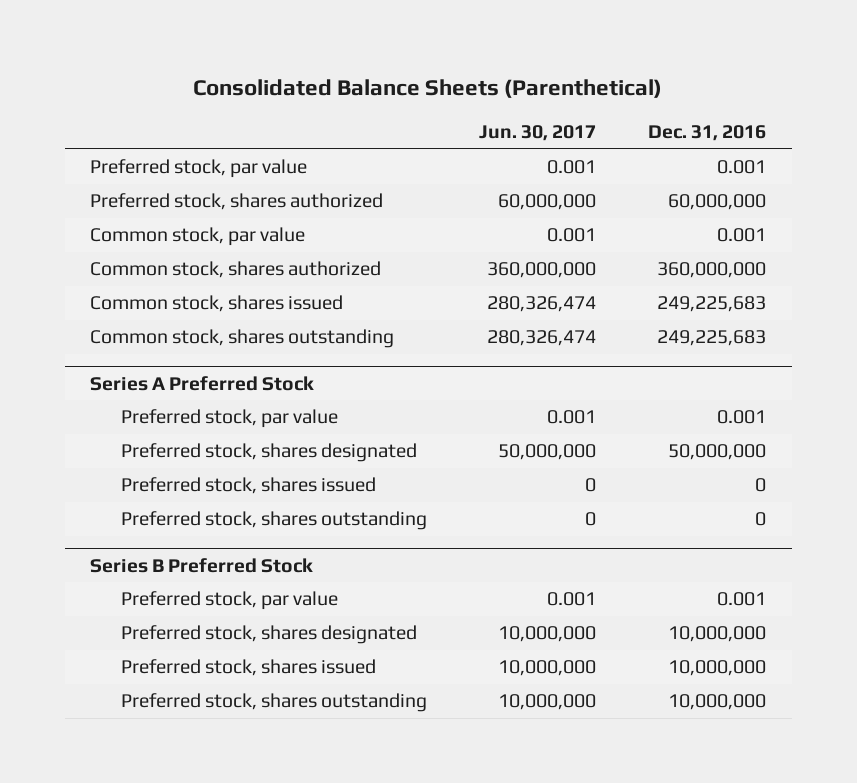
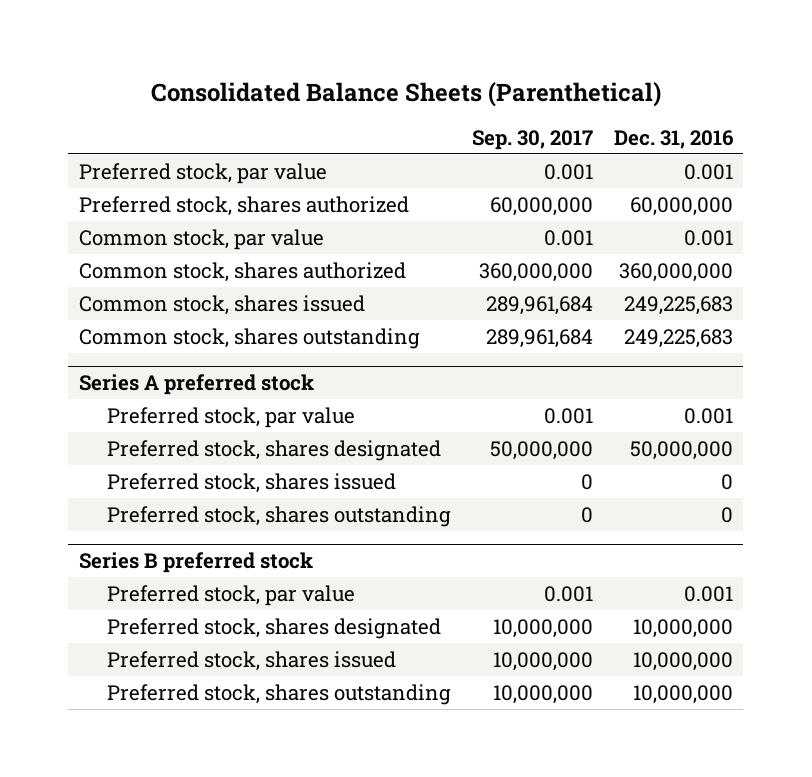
[479,124,597,141] Jun. 30, 2017 -> none
none -> [471,130,593,151] Sep. 30, 2017
[90,375,315,391] Series A Preferred Stock -> [78,374,314,396] Series A preferred stock
[90,557,314,573] Series B Preferred Stock -> [78,552,313,574] Series B preferred stock

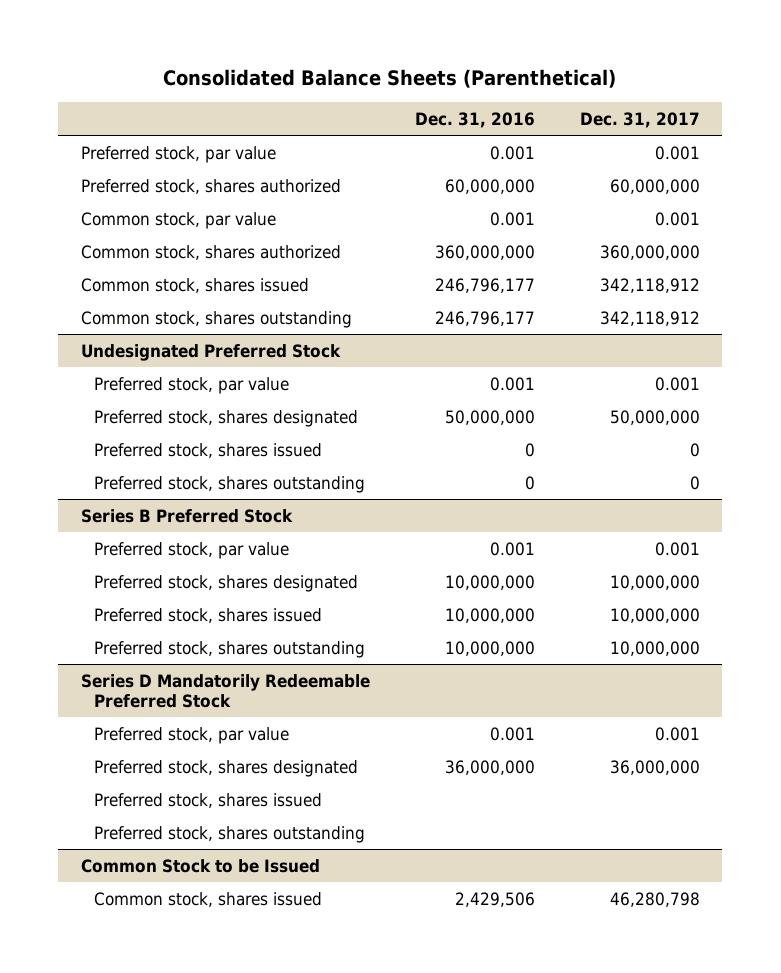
[471,130,593,151] Sep. 30, 2017 -> none
none -> [579,111,700,128] Dec. 31, 2017
[78,374,314,396] Series A preferred stock -> none
[623,295,733,315] 249,225,683 -> [434,277,535,293] 246,796,177
[623,328,733,348] 249,225,683 -> [434,310,535,326] 246,796,177
none -> [80,343,341,361] Undesignated Preferred Stock
[78,552,313,574] Series B preferred stock -> [80,508,293,523] Series B Preferred Stock
none -> [80,673,370,709] Series D Mandatorily Redeemable Preferred Stock
none -> [94,726,290,744] Preferred stock, par value
none -> [94,759,359,777] Preferred stock, shares designated
none -> [94,792,323,808] Preferred stock, shares issued
none -> [94,825,366,843] Preferred stock, shares outstanding
none -> [80,858,320,873] Common Stock to be Issued
none -> [94,891,323,907] Common stock, shares issued

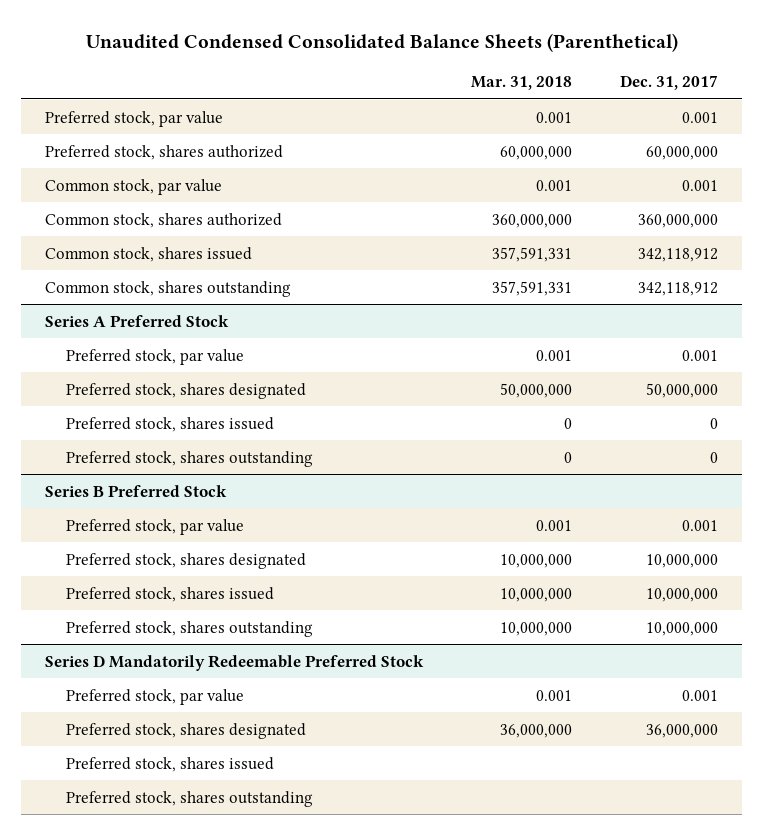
[163,68,617,88] Consolidated Balance Sheets (Parenthetical) -> [85,32,678,52] Unaudited Condensed Consolidated Balance Sheets (Parenthetical)
[414,111,535,128] Dec. 31, 2016 -> none
none -> [471,76,573,91] Mar. 31, 2018
[80,343,341,361] Undesignated Preferred Stock -> none
none -> [45,314,230,327] Series A Preferred Stock
[80,858,320,873] Common Stock to be Issued -> none
[94,891,323,907] Common stock, shares issued -> none

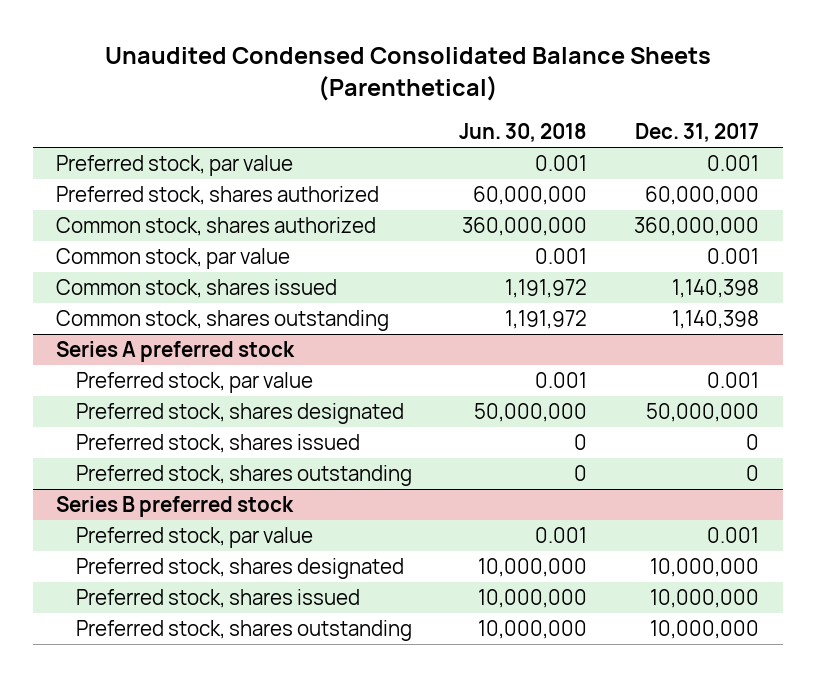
[471,76,573,91] Mar. 31, 2018 -> none
none -> [458,123,587,143] Jun. 30, 2018
[45,178,223,195] Common stock, par value -> [56,247,291,269] Common stock, par value
[638,247,719,262] 342,118,912 -> [672,278,760,298] 1,140,398
[638,281,719,296] 342,118,912 -> [672,309,760,329] 1,140,398
[45,314,230,327] Series A Preferred Stock -> [56,340,296,362] Series A preferred stock
[45,484,228,497] Series B Preferred Stock -> [56,495,295,517] Series B preferred stock
[45,654,425,671] Series D Mandatorily Redeemable Preferred Stock -> none
[65,688,244,705] Preferred stock, par value -> none
[65,722,306,739] Preferred stock, shares designated -> none
[65,756,274,772] Preferred stock, shares issued -> none
[65,790,313,807] Preferred stock, shares outstanding -> none

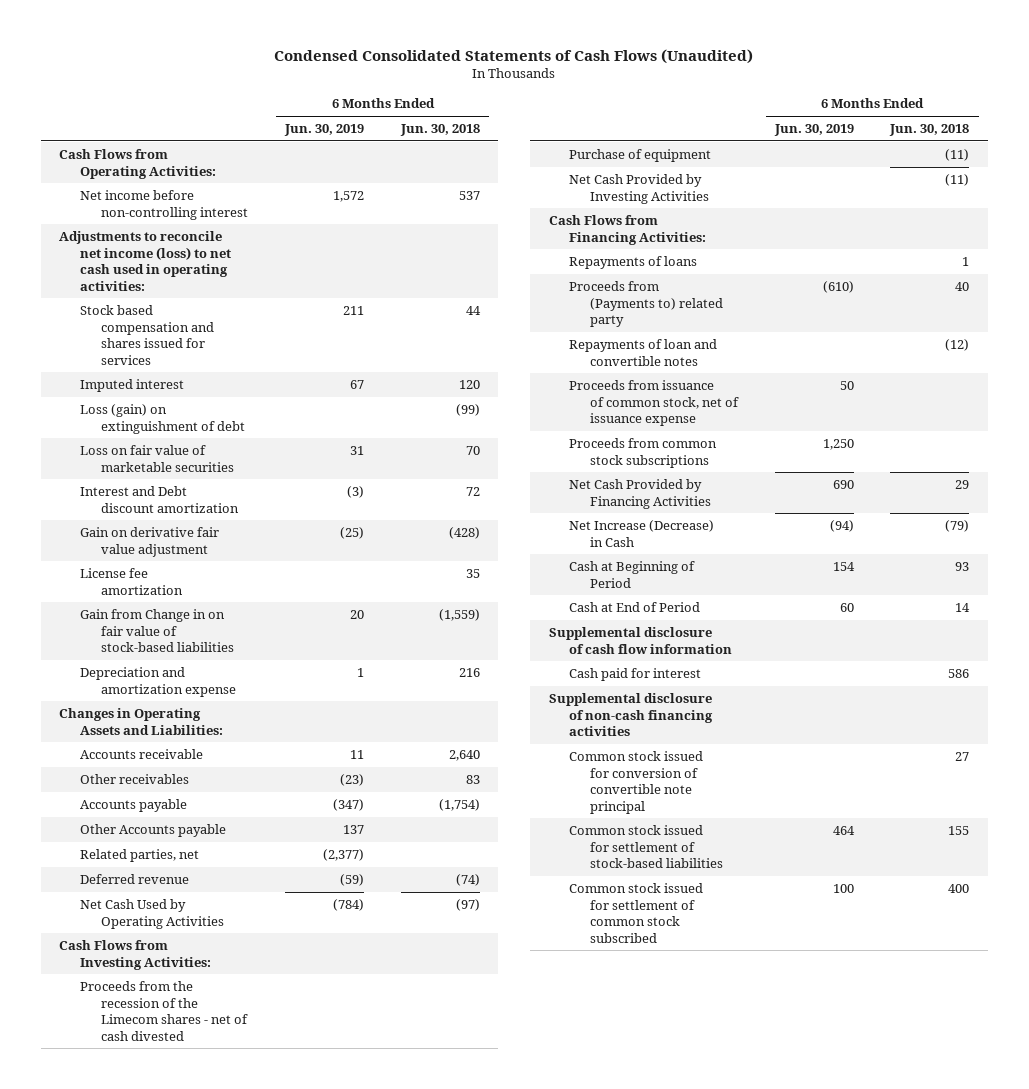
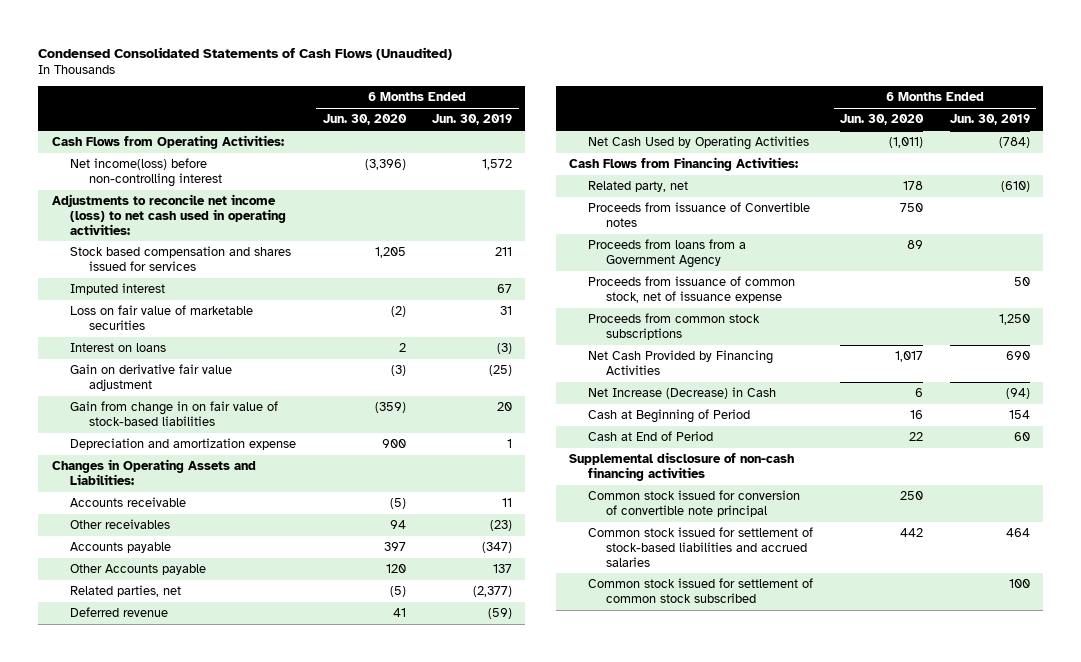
[399,124,480,137] Jun. 30, 2018 -> none
none -> [322,114,407,126] Jun. 30, 2020
[79,189,248,220] Net income before non-controlling interest -> [70,158,222,187] Net income(loss) before non-controlling interest
[79,403,245,434] Loss (gain) on extinguishment of debt -> none
[79,485,239,513] Interest and Debt discount amortization -> [70,343,167,353] Interest on loans
[79,567,183,595] License fee amortization -> none
[79,608,234,653] Gain from Change in on fair value of stock-based liabilities -> [70,401,279,426] Gain from change in on fair value of stock-based liabilities
[59,939,211,970] Cash Flows from Investing Activities: -> none
[79,980,248,1041] Proceeds from the recession of the Limecom shares - net of cash divested -> none
[569,148,712,162] Purchase of equipment -> none
[569,173,710,204] Net Cash Provided by Investing Activities -> none
[569,255,698,269] Repayments of loans -> none
[569,338,718,366] Repayments of loan and convertible notes -> none
[569,280,724,328] Proceeds from (Payments to) related party -> [587,181,688,193] Related party, net
none -> [587,202,810,227] Proceeds from issuance of Convertible notes
none -> [587,239,746,268] Proceeds from loans from a Government Agency
[548,626,733,654] Supplemental disclosure of cash flow information -> none
[569,667,702,681] Cash paid for interest -> none
[569,824,724,869] Common stock issued for settlement of stock-based liabilities -> [587,527,813,567] Common stock issued for settlement of stock-based liabilities and accrued salaries

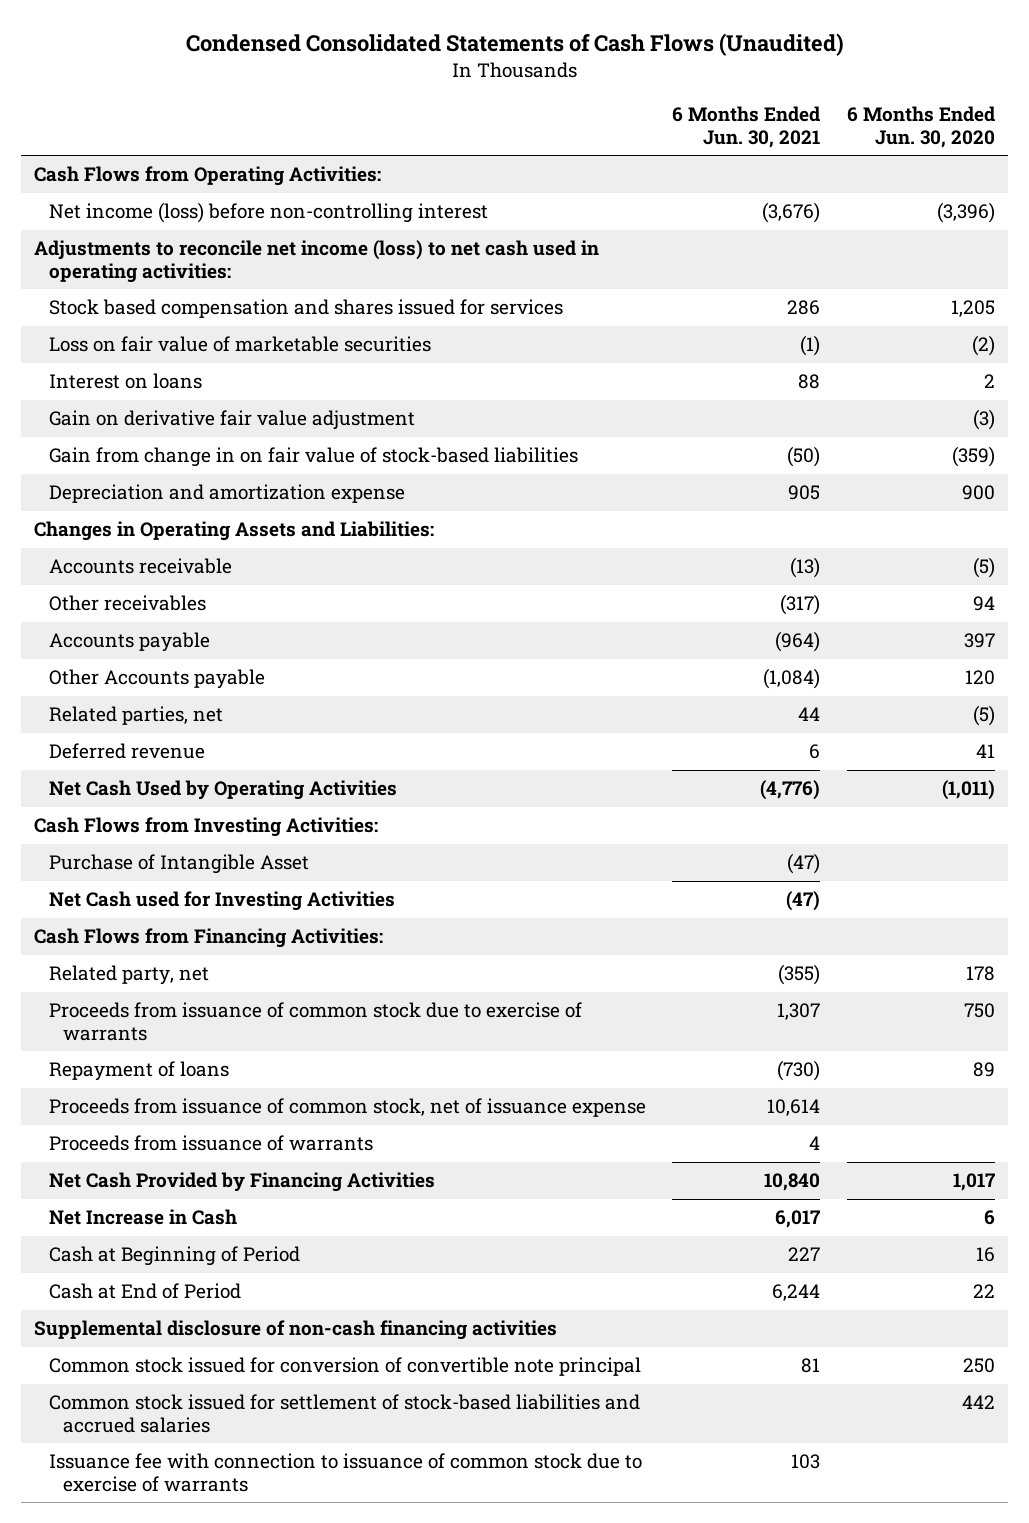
[432,114,513,126] Jun. 30, 2019 -> none
none -> [672,106,821,148] 6 Months Ended Jun. 30, 2021
[70,158,222,187] Net income(loss) before non-controlling interest -> [48,202,488,224] Net income (loss) before non-controlling interest
[70,283,166,296] Imputed interest -> none
none -> [34,817,379,838] Cash Flows from Investing Activities:
none -> [48,854,309,875] Purchase of Intangible Asset
none -> [48,891,395,912] Net Cash used for Investing Activities
[587,202,810,227] Proceeds from issuance of Convertible notes -> none
[587,239,746,268] Proceeds from loans from a Government Agency -> none
none -> [48,1002,582,1041] Proceeds from issuance of common stock due to exercise of warrants
none -> [48,1061,229,1082] Repayment of loans
[587,313,760,340] Proceeds from common stock subscriptions -> none
none -> [48,1135,373,1152] Proceeds from issuance of warrants
[587,387,776,400] Net Increase (Decrease) in Cash -> [48,1209,237,1226] Net Increase in Cash
[587,578,813,603] Common stock issued for settlement of common stock subscribed -> none
none -> [48,1453,642,1492] Issuance fee with connection to issuance of common stock due to exercise of warrants

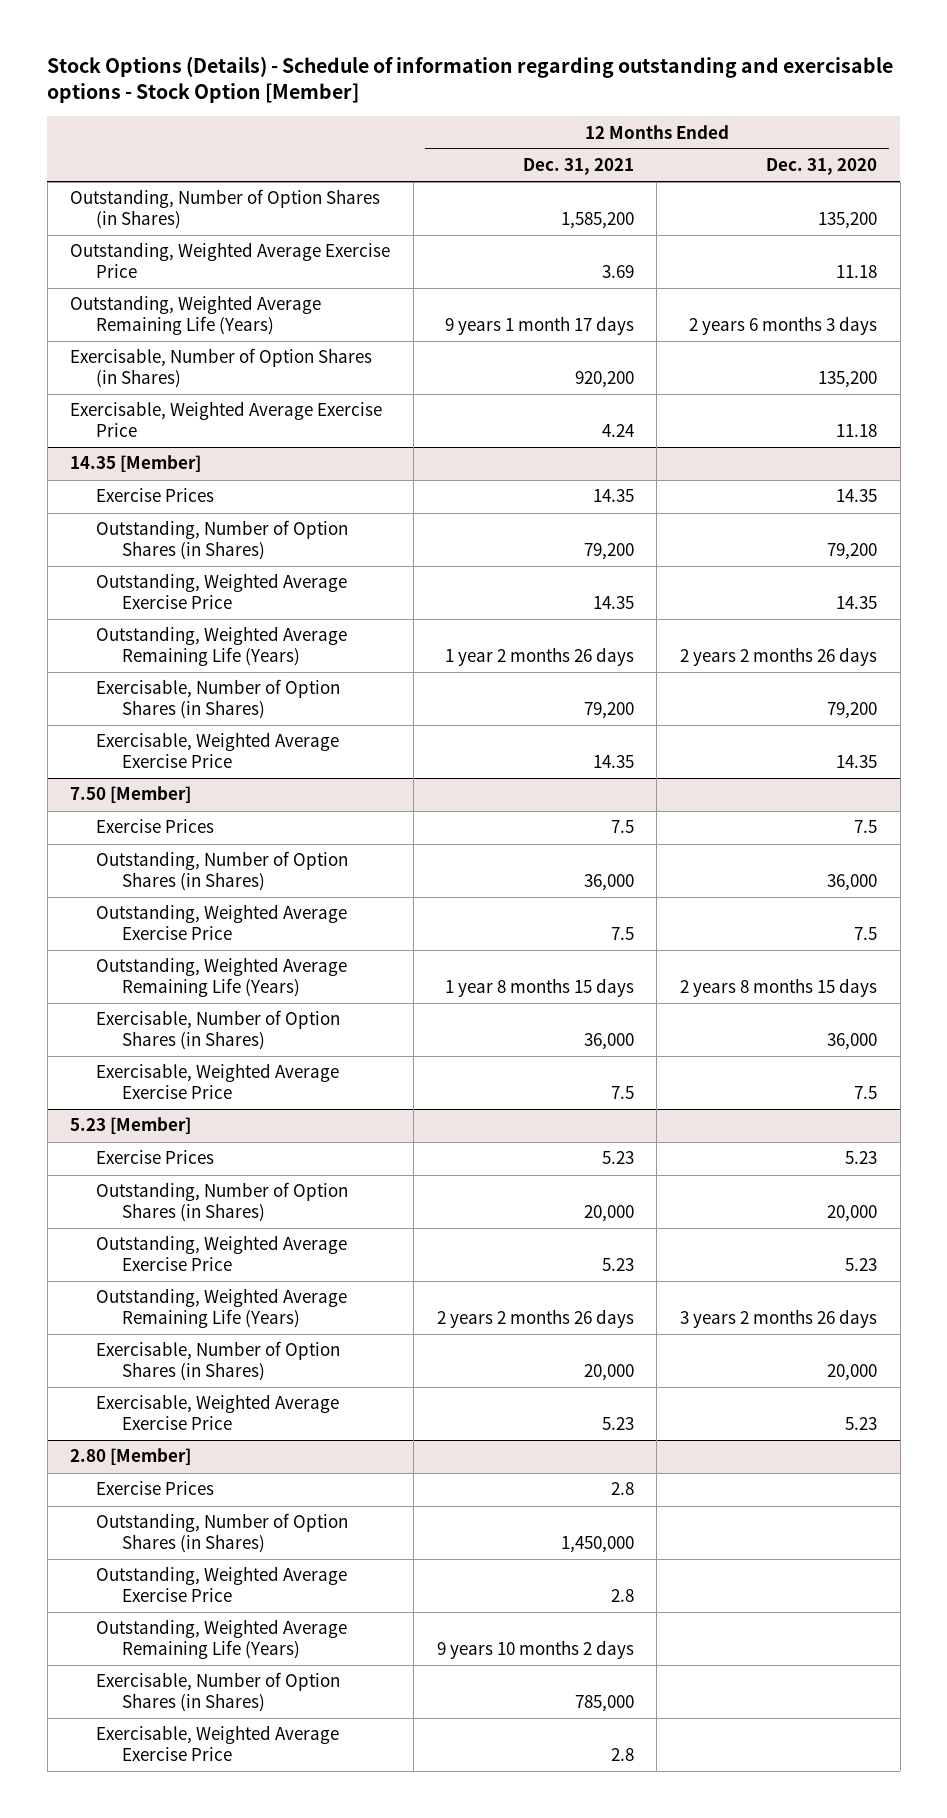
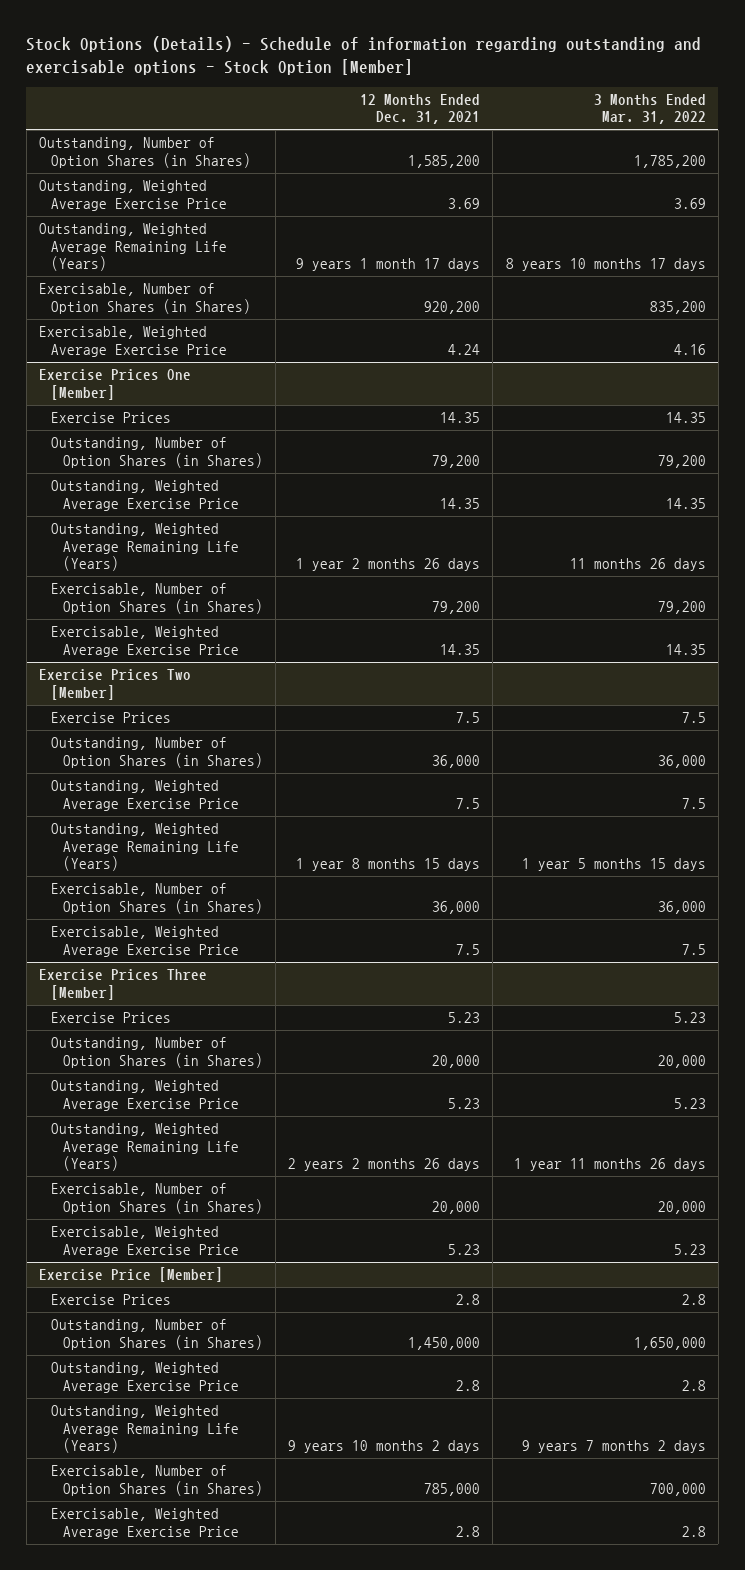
[765,158,877,176] Dec. 31, 2020 -> none
none -> [593,94,706,125] 3 Months Ended Mar. 31, 2022
[70,455,202,473] 14.35 [Member] -> [39,369,192,400] Exercise Prices One [Member]
[70,786,192,804] 7.50 [Member] -> [39,669,192,700] Exercise Prices Two [Member]
[70,1117,192,1135] 5.23 [Member] -> [39,969,208,1000] Exercise Prices Three [Member]
[70,1448,192,1466] 2.80 [Member] -> [39,1267,224,1283] Exercise Price [Member]

